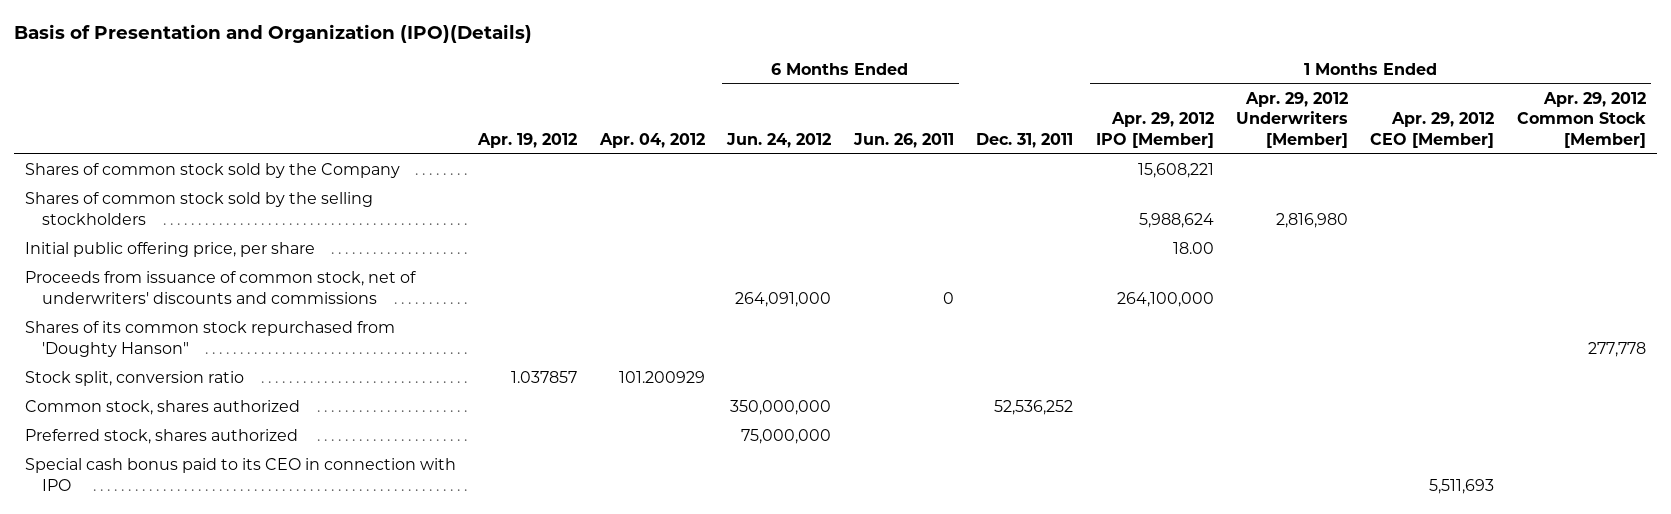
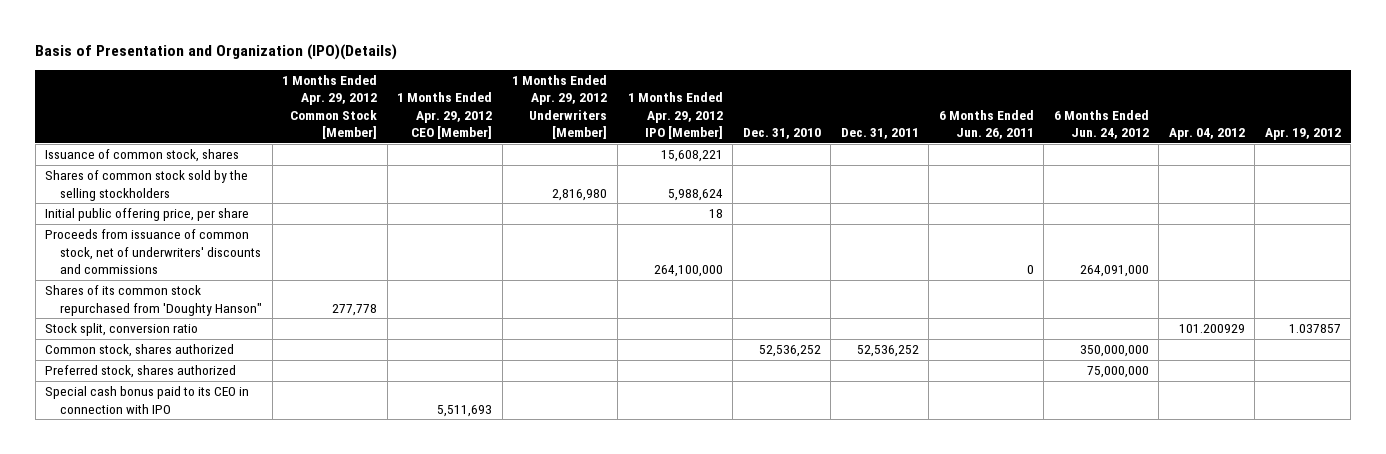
none -> [742,127,821,139] Dec. 31, 2010
[24,163,400,179] Shares of common stock sold by the Company -> [45,149,240,163] Issuance of common stock, shares
[1172,242,1214,255] 18.00 -> [708,209,723,219] 18

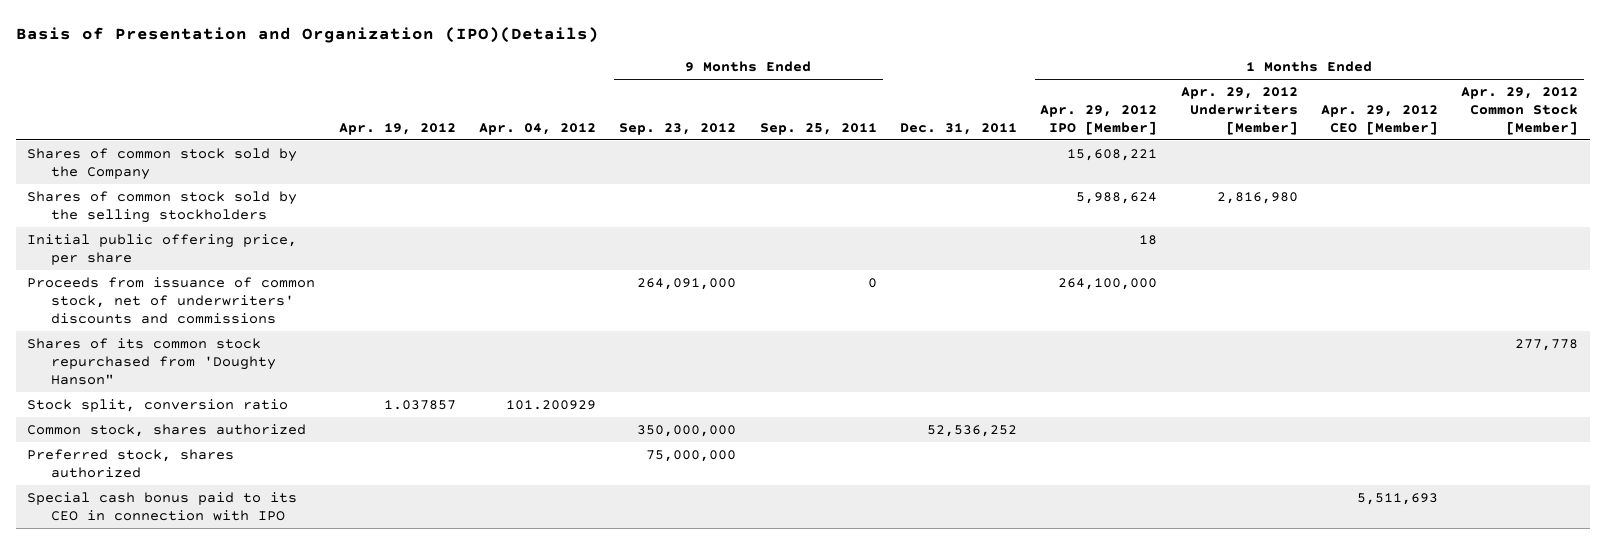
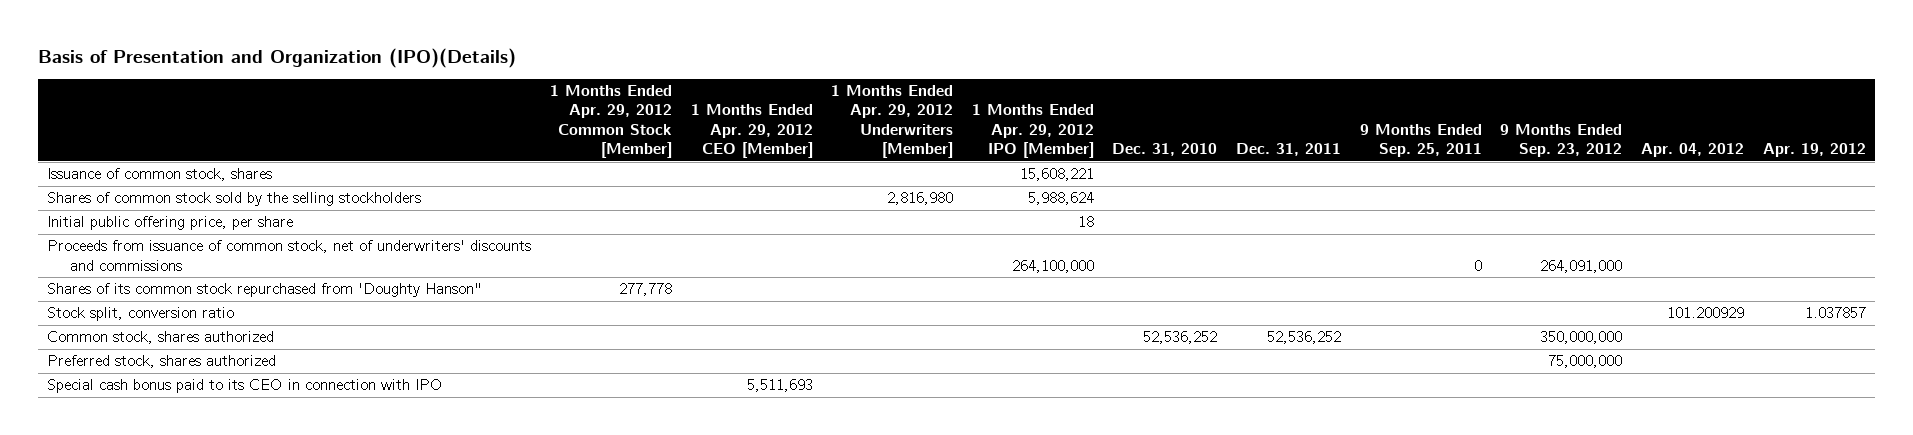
none -> [1112,143,1218,157] Dec. 31, 2010
[27,147,298,180] Shares of common stock sold by the Company -> [47,168,273,182] Issuance of common stock, shares

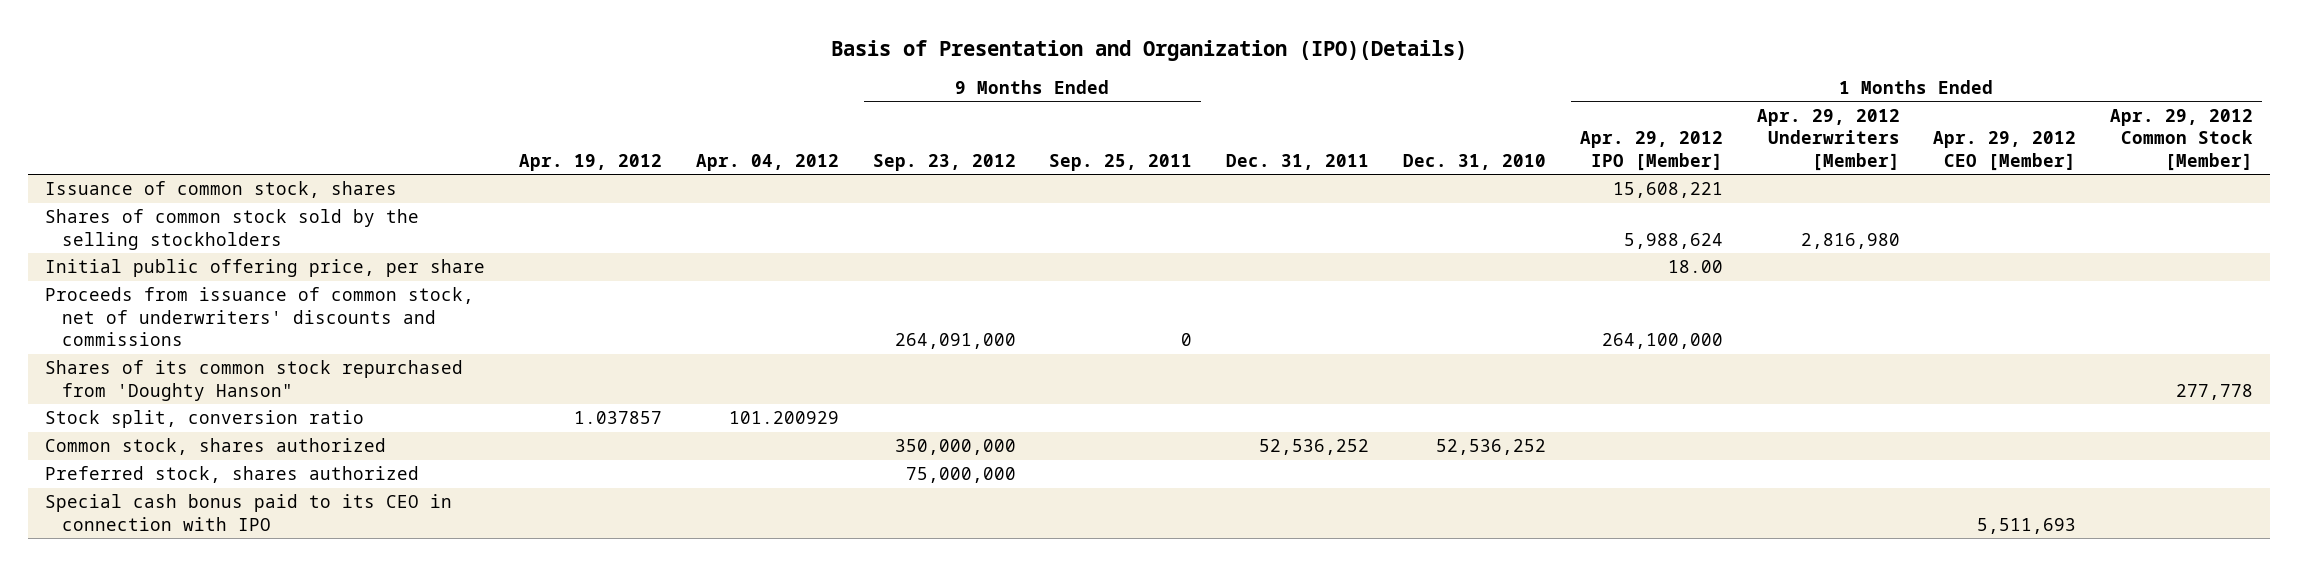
[1077,216,1094,228] 18 -> [1667,260,1723,274] 18.00

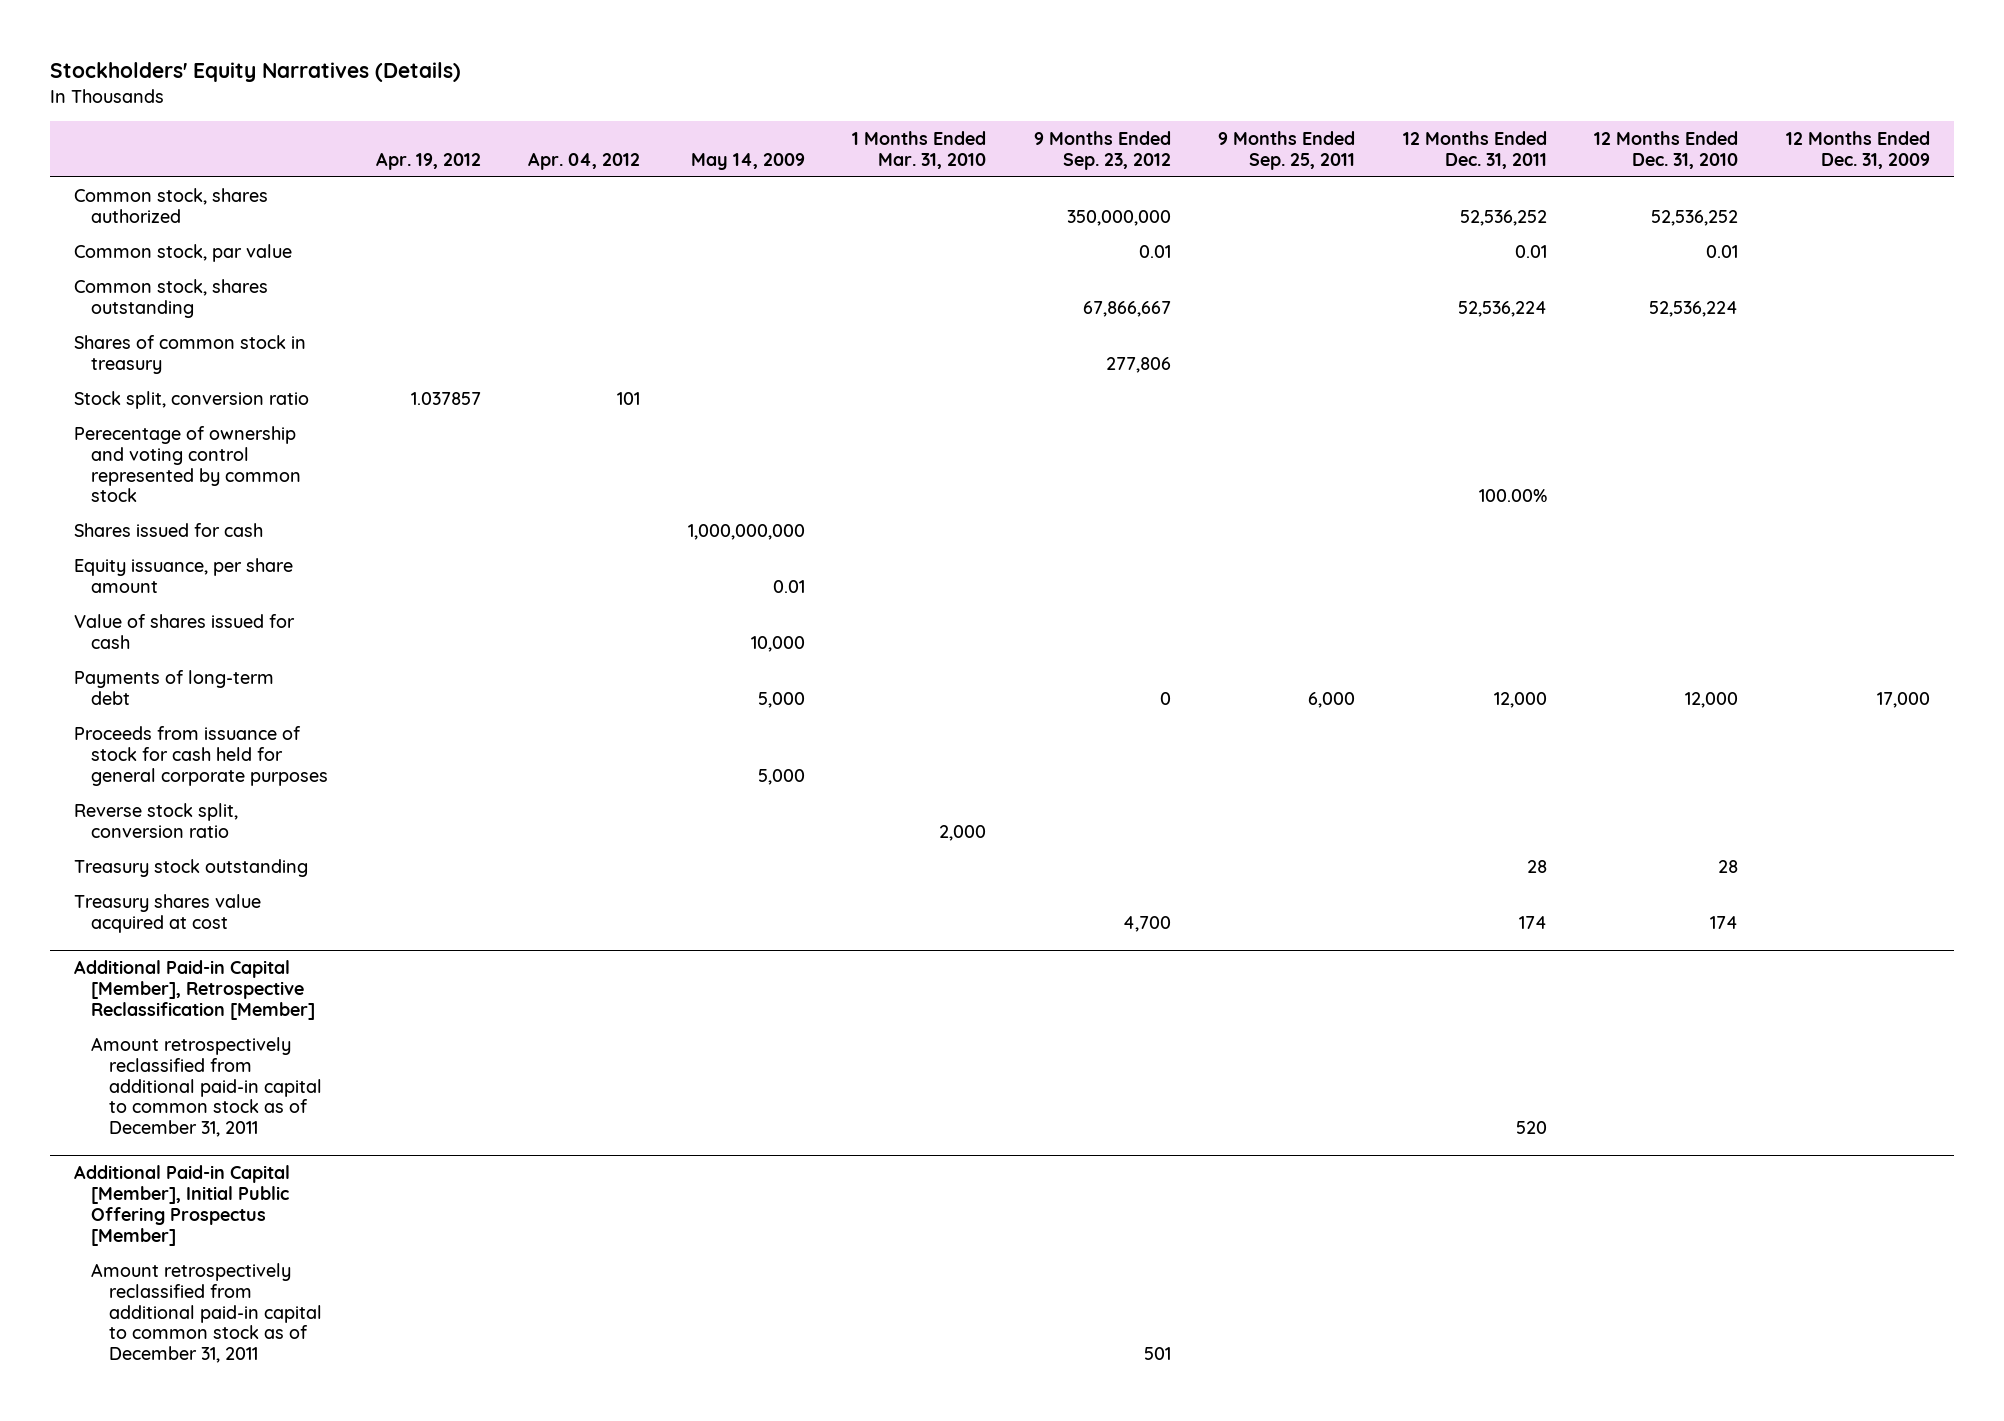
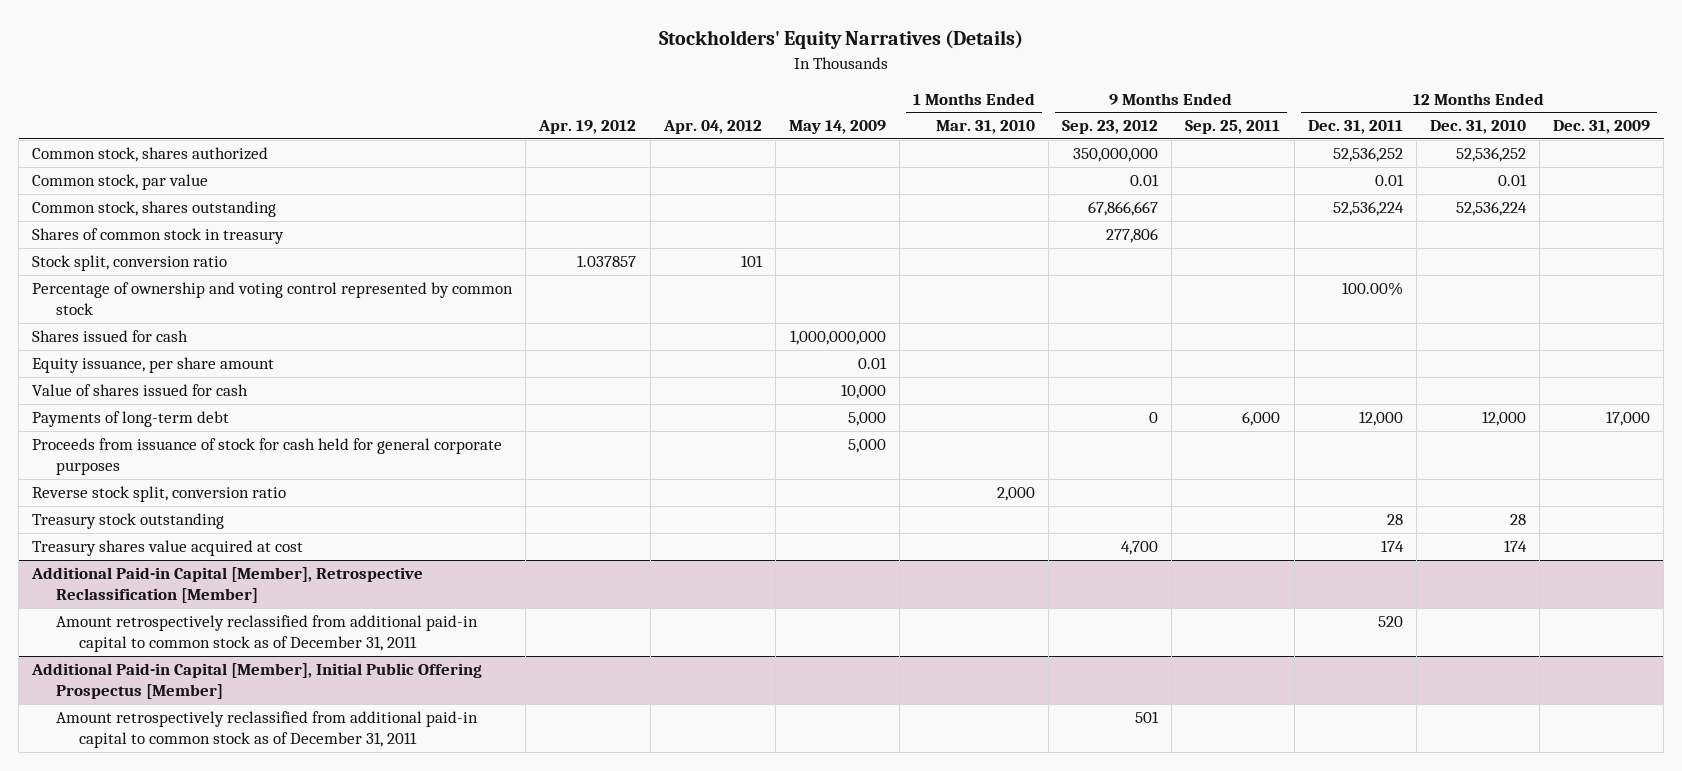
[73,425,302,503] Perecentage of ownership and voting control represented by common stock -> [32,282,514,316] Percentage of ownership and voting control represented by common stock

